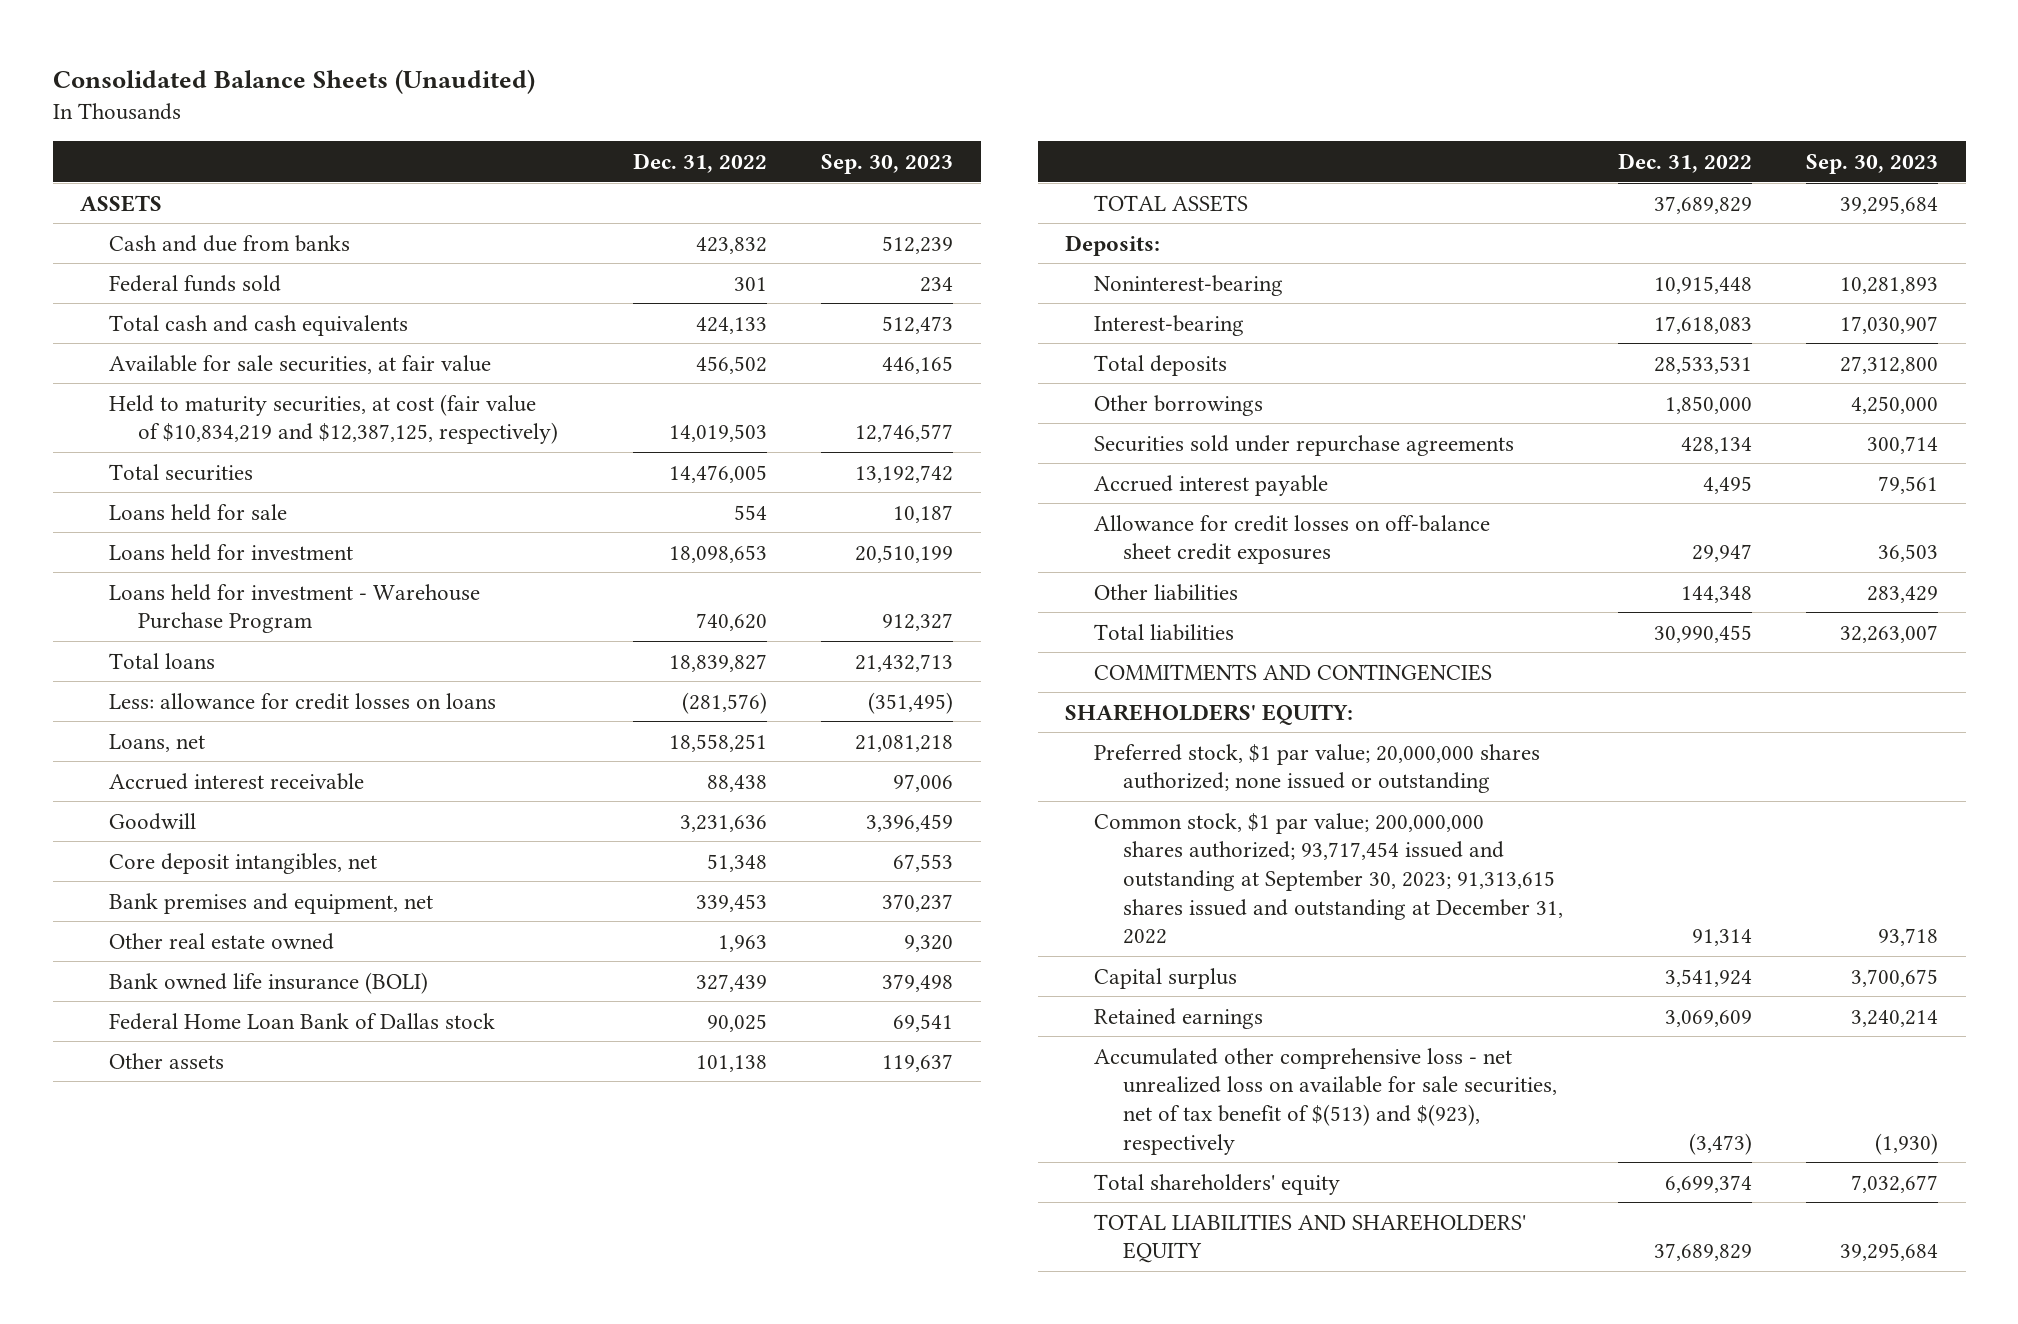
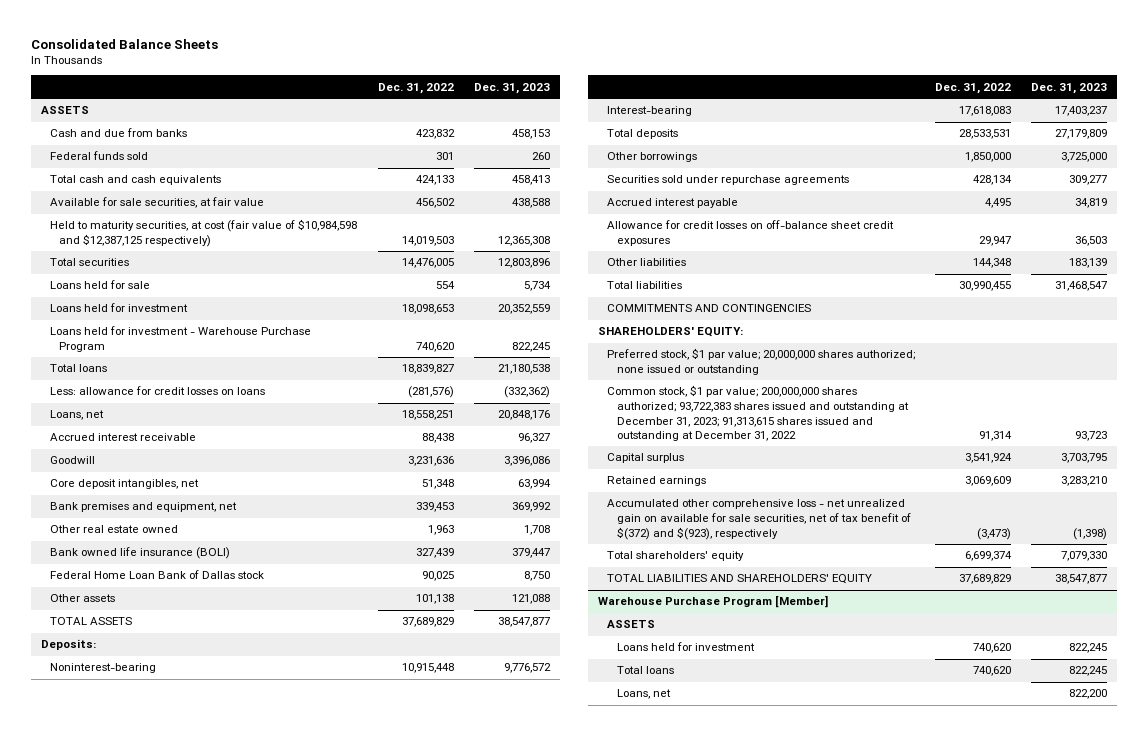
[52,68,535,94] Consolidated Balance Sheets (Unaudited) -> [30,38,218,49] Consolidated Balance Sheets
[821,154,954,175] Sep. 30, 2023 -> none
none -> [473,82,550,94] Dec. 31, 2023
[108,393,558,445] Held to maturity securities, at cost (fair value of $10,834,219 and $12,387,125, respectively) -> [49,219,357,247] Held to maturity securities, at cost (fair value of $10,984,598 and $12,387,125 respectively)
[1093,812,1563,945] Common stock, $1 par value; 200,000,000 shares authorized; 93,717,454 issued and outstanding at September 30, 2023; 91,313,615 shares issued and outstanding at December 31, 2022 -> [607,385,909,442] Common stock, $1 par value; 200,000,000 shares authorized; 93,722,383 shares issued and outstanding at December 31, 2023; 91,313,615 shares issued and outstanding at December 31, 2022
[1093,1047,1557,1155] Accumulated other comprehensive loss - net unrealized loss on available for sale securities, net of tax benefit of $(513) and $(923), respectively -> [607,499,911,540] Accumulated other comprehensive loss - net unrealized gain on available for sale securities, net of tax benefit of $(372) and $(923), respectively
none -> [598,595,829,609] Warehouse Purchase Program [Member]
none -> [607,620,656,629] ASSETS
none -> [616,642,755,652] Loans held for investment
none -> [616,666,674,675] Total loans
none -> [616,689,671,700] Loans, net

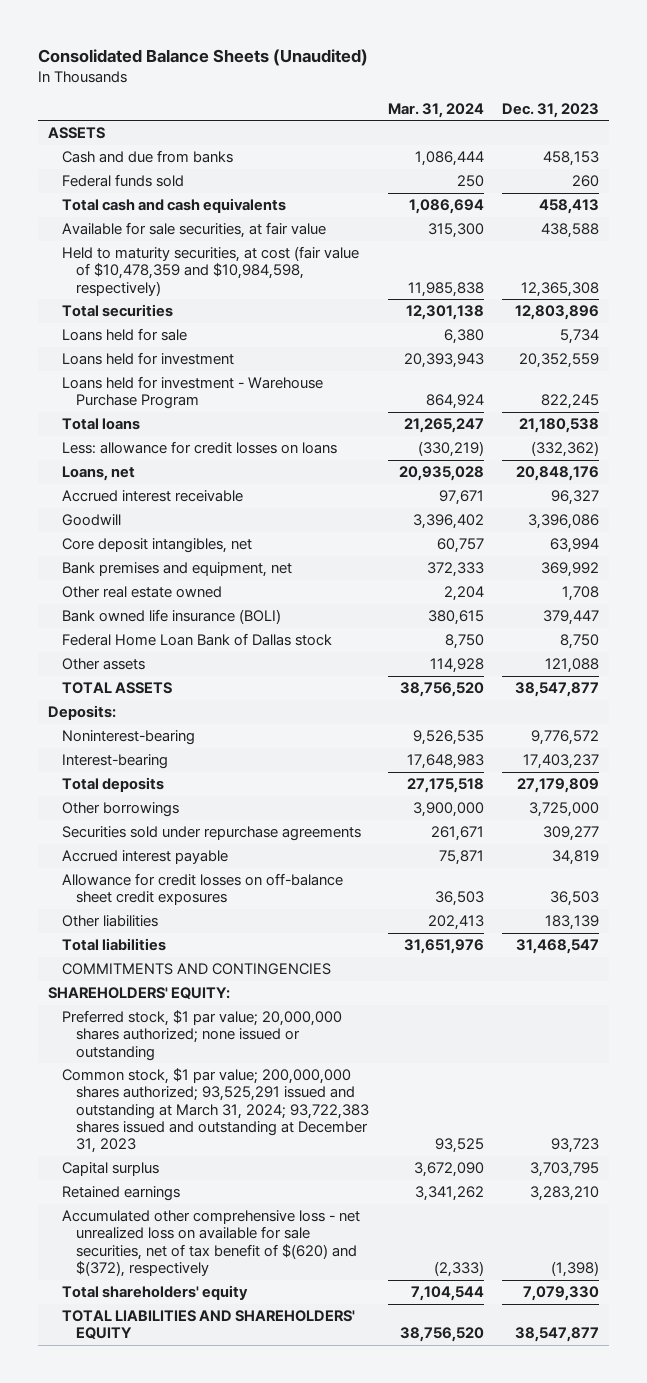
[30,38,218,49] Consolidated Balance Sheets -> [38,48,369,66] Consolidated Balance Sheets (Unaudited)
[377,82,454,94] Dec. 31, 2022 -> none
none -> [387,102,484,118] Mar. 31, 2024
[49,219,357,247] Held to maturity securities, at cost (fair value of $10,984,598 and $12,387,125 respectively) -> [62,246,360,296] Held to maturity securities, at cost (fair value of $10,478,359 and $10,984,598, respectively)
[607,385,909,442] Common stock, $1 par value; 200,000,000 shares authorized; 93,722,383 shares issued and outstanding at December 31, 2023; 91,313,615 shares issued and outstanding at December 31, 2022 -> [62,1068,370,1154] Common stock, $1 par value; 200,000,000 shares authorized; 93,525,291 issued and outstanding at March 31, 2024; 93,722,383 shares issued and outstanding at December 31, 2023
[607,499,911,540] Accumulated other comprehensive loss - net unrealized gain on available for sale securities, net of tax benefit of $(372) and $(923), respectively -> [62,1210,361,1278] Accumulated other comprehensive loss - net unrealized loss on available for sale securities, net of tax benefit of $(620) and $(372), respectively
[598,595,829,609] Warehouse Purchase Program [Member] -> none
[607,620,656,629] ASSETS -> none
[616,642,755,652] Loans held for investment -> none
[616,666,674,675] Total loans -> none
[616,689,671,700] Loans, net -> none

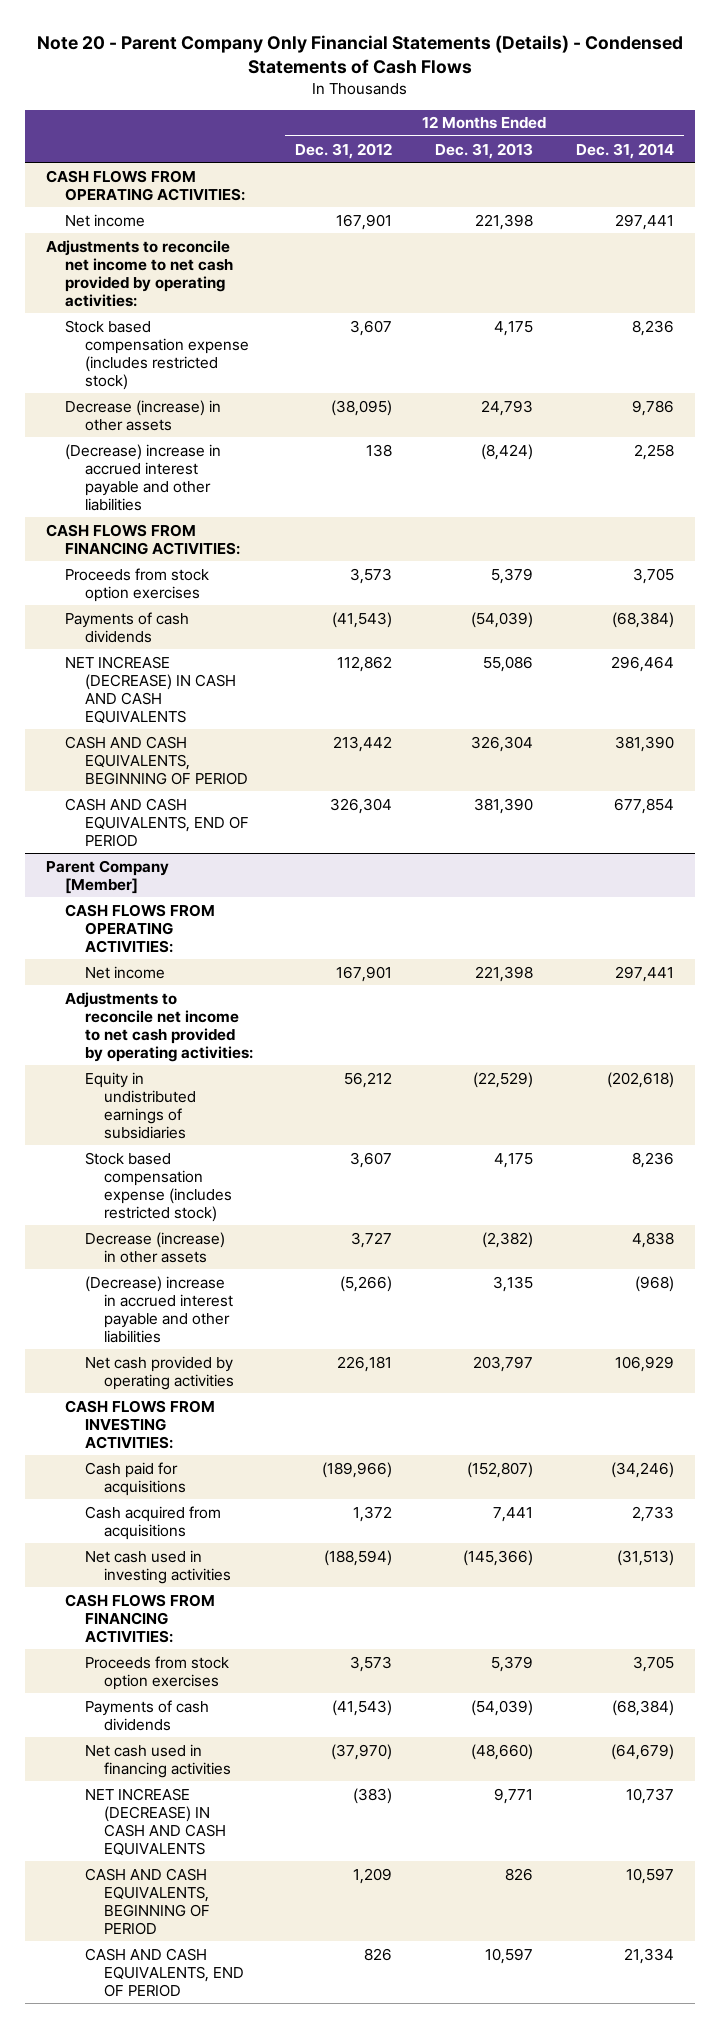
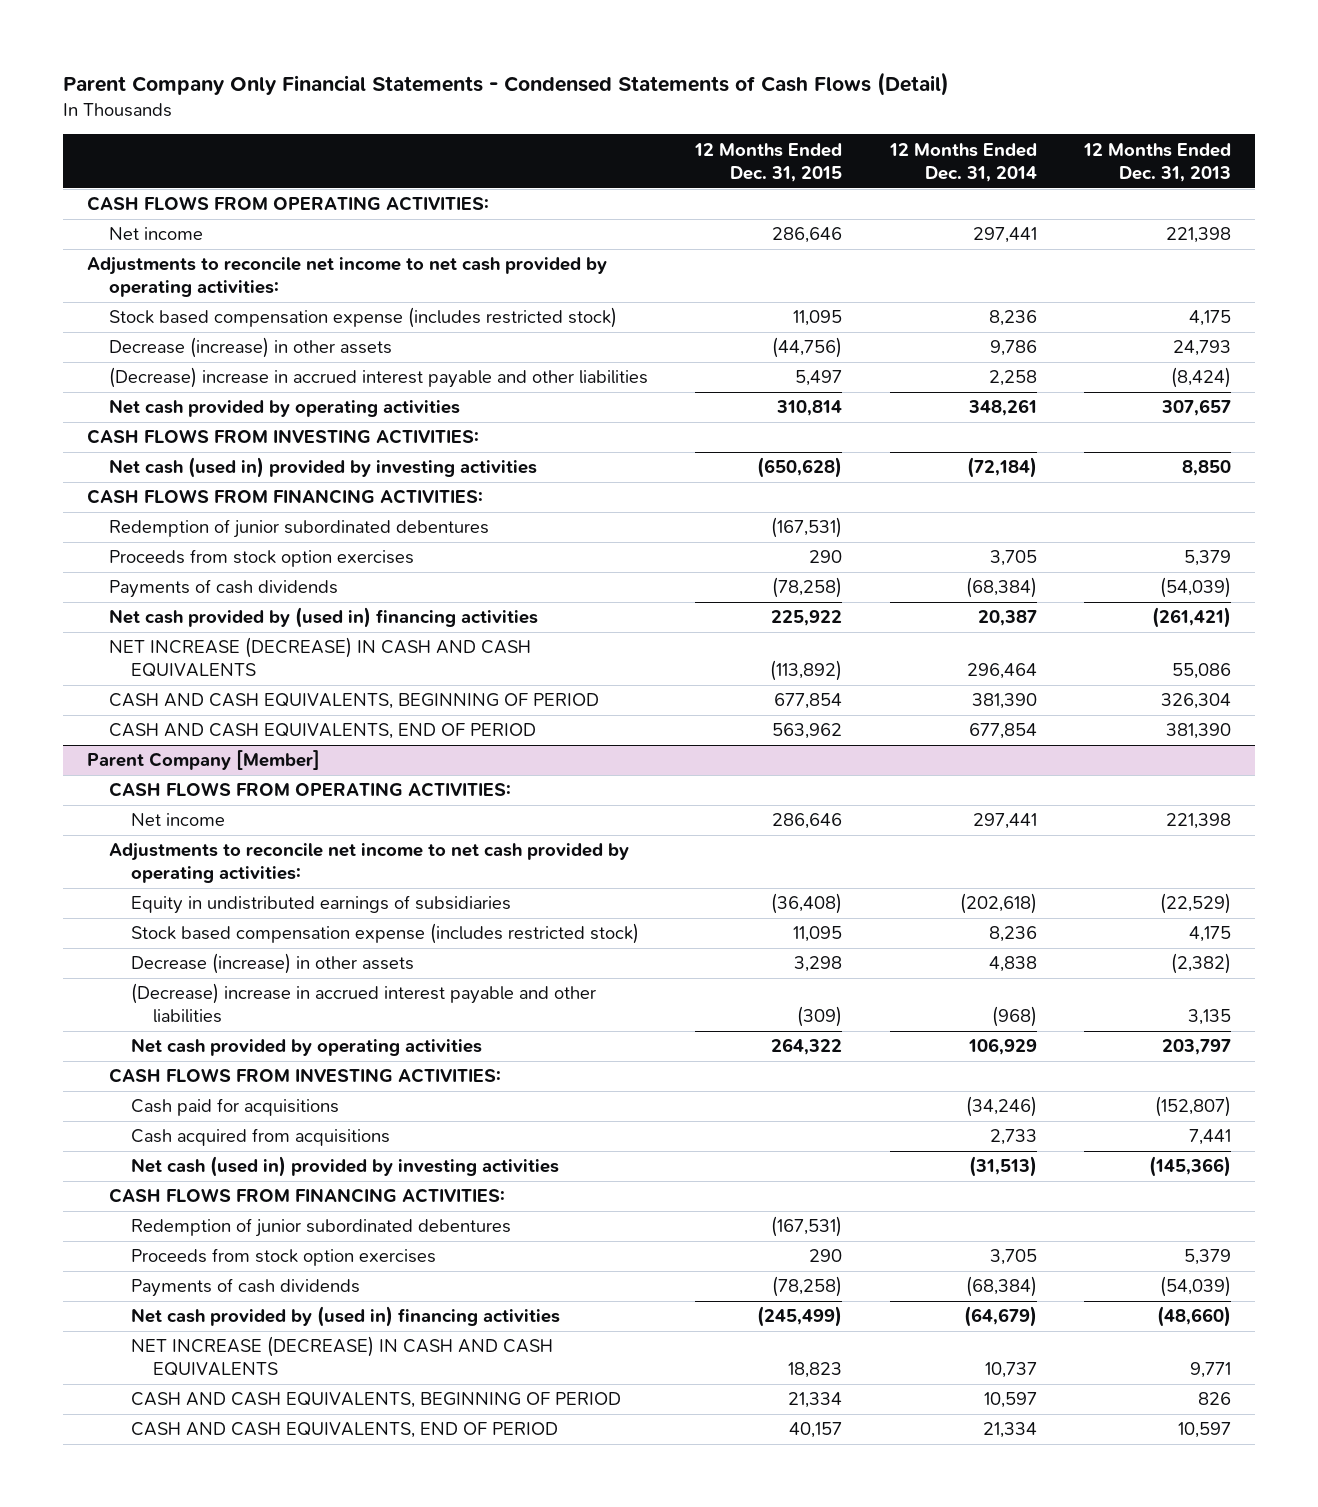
[36,34,683,74] Note 20 - Parent Company Only Financial Statements (Details) - Condensed Statements of Cash Flows -> [63,72,950,97] Parent Company Only Financial Statements - Condensed Statements of Cash Flows (Detail)
[295,142,393,159] Dec. 31, 2012 -> none
none -> [694,142,843,182] 12 Months Ended Dec. 31, 2015
none -> [108,399,460,418] Net cash provided by operating activities
none -> [86,429,479,445] CASH FLOWS FROM INVESTING ACTIVITIES:
none -> [108,457,537,479] Net cash (used in) provided by investing activities
none -> [108,519,489,539] Redemption of junior subordinated debentures
none -> [108,607,538,629] Net cash provided by (used in) financing activities
[84,1549,232,1584] Net cash used in investing activities -> [131,1156,560,1178] Net cash (used in) provided by investing activities
none -> [131,1218,512,1238] Redemption of junior subordinated debentures
[84,1743,232,1778] Net cash used in financing activities -> [131,1306,561,1328] Net cash provided by (used in) financing activities

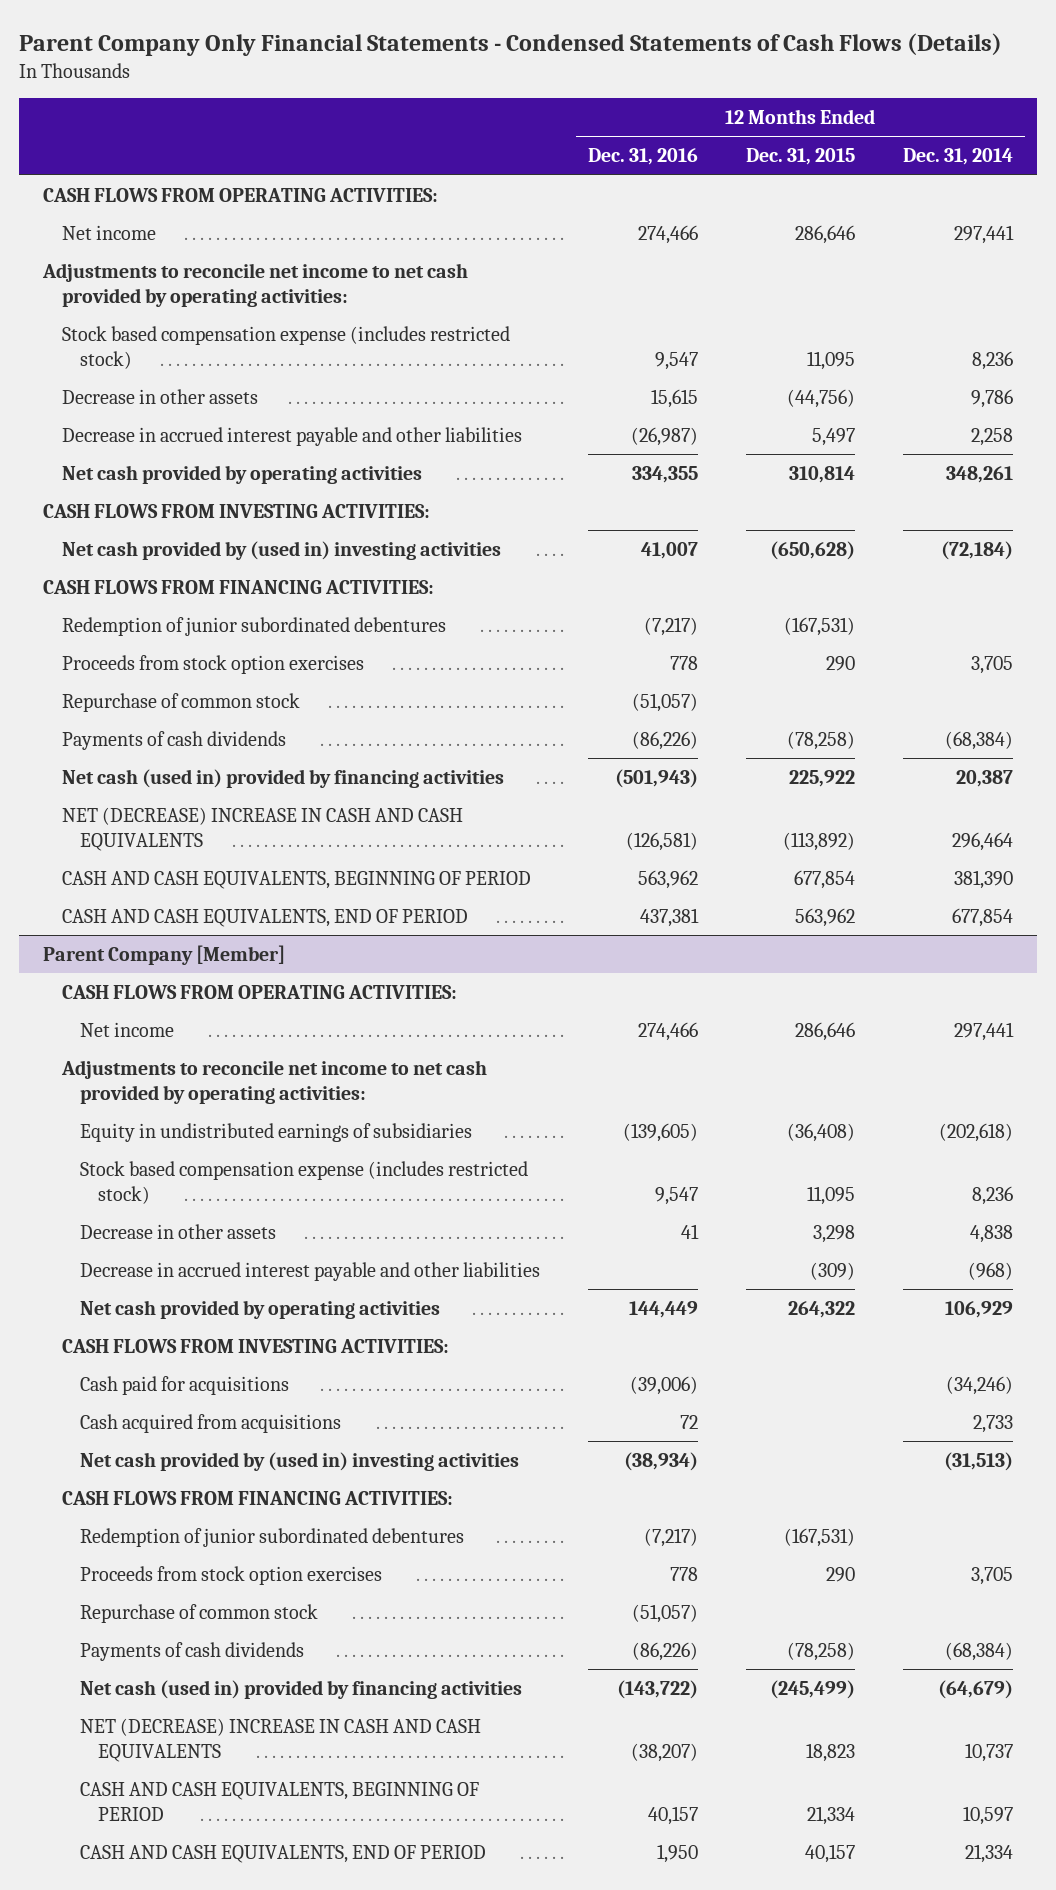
[63,72,950,97] Parent Company Only Financial Statements - Condensed Statements of Cash Flows (Detail) -> [19,32,1003,56] Parent Company Only Financial Statements - Condensed Statements of Cash Flows (Details)
[1083,142,1232,182] 12 Months Ended Dec. 31, 2013 -> none
none -> [588,148,699,166] Dec. 31, 2016
[108,337,392,359] Decrease (increase) in other assets -> [61,388,258,404] Decrease in other assets
[108,367,648,389] (Decrease) increase in accrued interest payable and other liabilities -> [61,426,522,446] Decrease in accrued interest payable and other liabilities
[108,457,537,479] Net cash (used in) provided by investing activities -> [61,540,501,560] Net cash provided by (used in) investing activities
none -> [61,692,300,712] Repurchase of common stock
[108,607,538,629] Net cash provided by (used in) financing activities -> [61,768,504,788] Net cash (used in) provided by financing activities
[108,637,531,678] NET INCREASE (DECREASE) IN CASH AND CASH EQUIVALENTS -> [61,806,463,851] NET (DECREASE) INCREASE IN CASH AND CASH EQUIVALENTS
[131,953,415,975] Decrease (increase) in other assets -> [80,1223,277,1239] Decrease in other assets
[131,983,597,1024] (Decrease) increase in accrued interest payable and other liabilities -> [80,1261,541,1281] Decrease in accrued interest payable and other liabilities
[131,1156,560,1178] Net cash (used in) provided by investing activities -> [80,1451,520,1471] Net cash provided by (used in) investing activities
none -> [80,1603,319,1623] Repurchase of common stock
[131,1306,561,1328] Net cash provided by (used in) financing activities -> [80,1679,523,1699] Net cash (used in) provided by financing activities
[131,1336,554,1377] NET INCREASE (DECREASE) IN CASH AND CASH EQUIVALENTS -> [80,1717,482,1762] NET (DECREASE) INCREASE IN CASH AND CASH EQUIVALENTS

